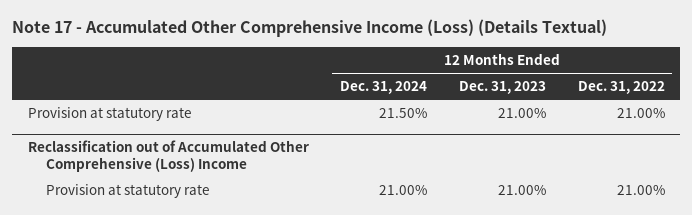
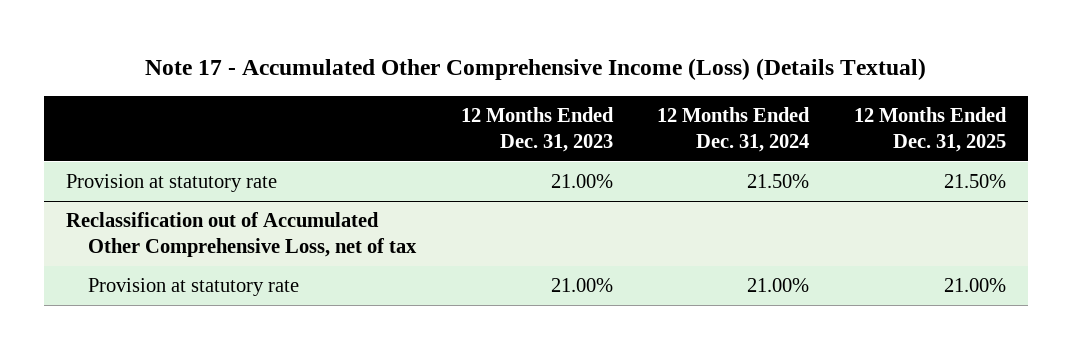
[577,81,665,95] Dec. 31, 2022 -> none
none -> [853,106,1007,152] 12 Months Ended Dec. 31, 2025
[27,140,309,173] Reclassification out of Accumulated Other Comprehensive (Loss) Income -> [65,212,418,258] Reclassification out of Accumulated Other Comprehensive Loss, net of tax

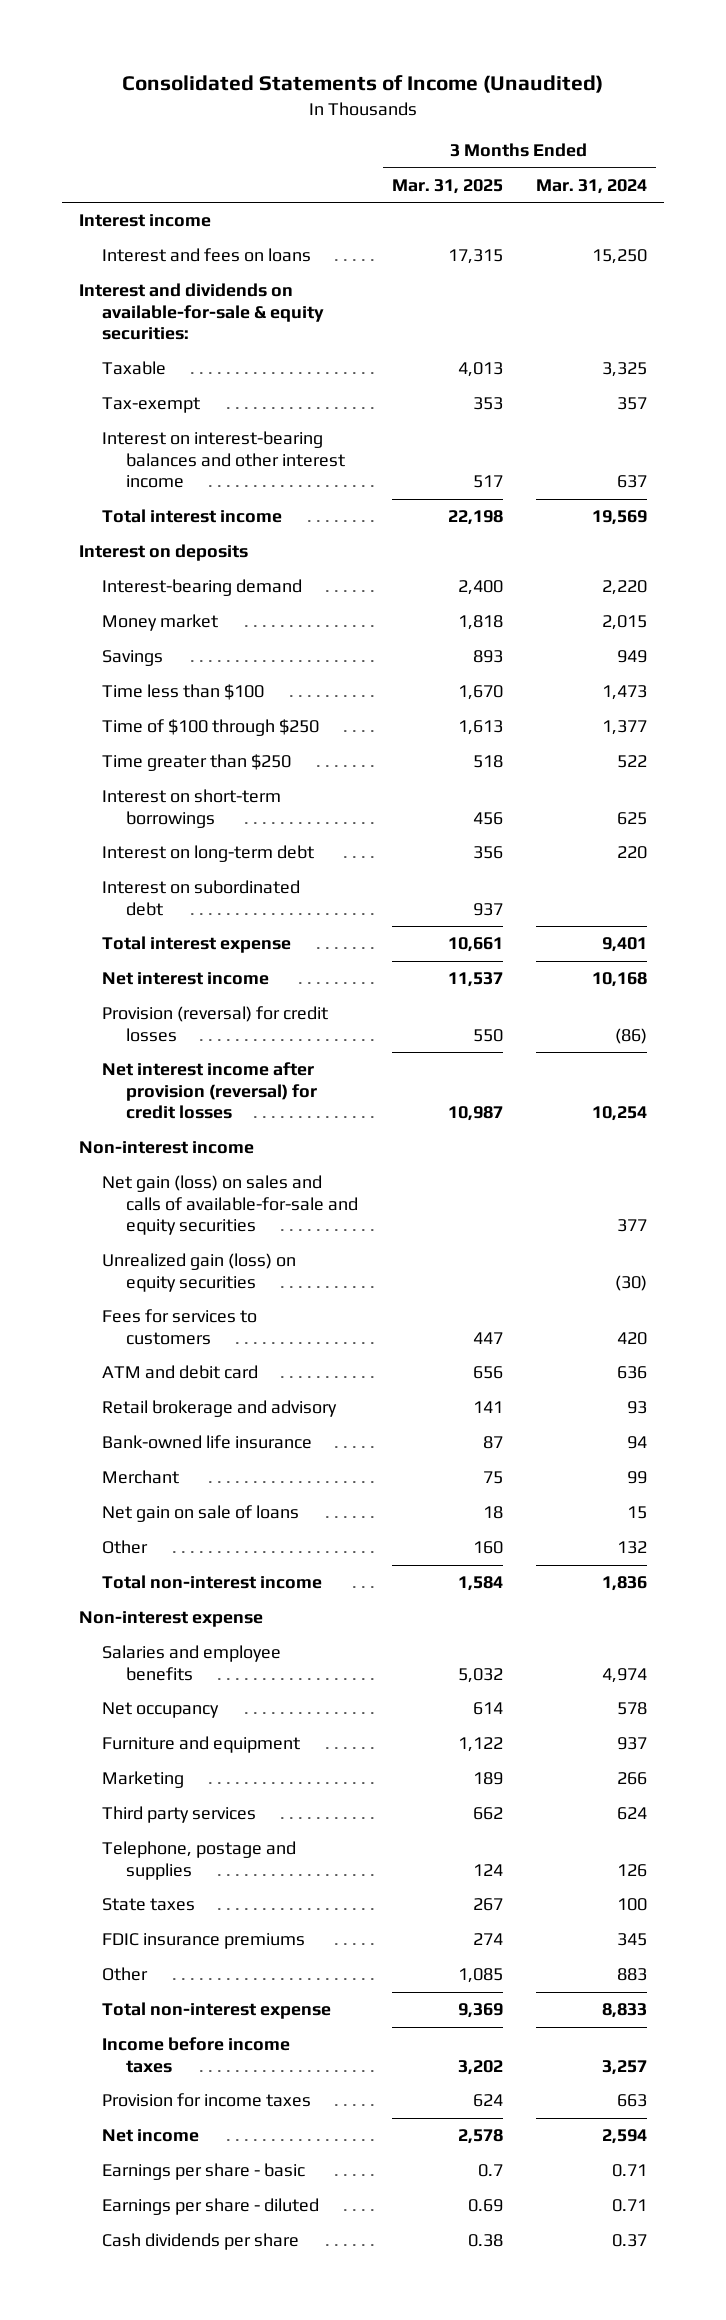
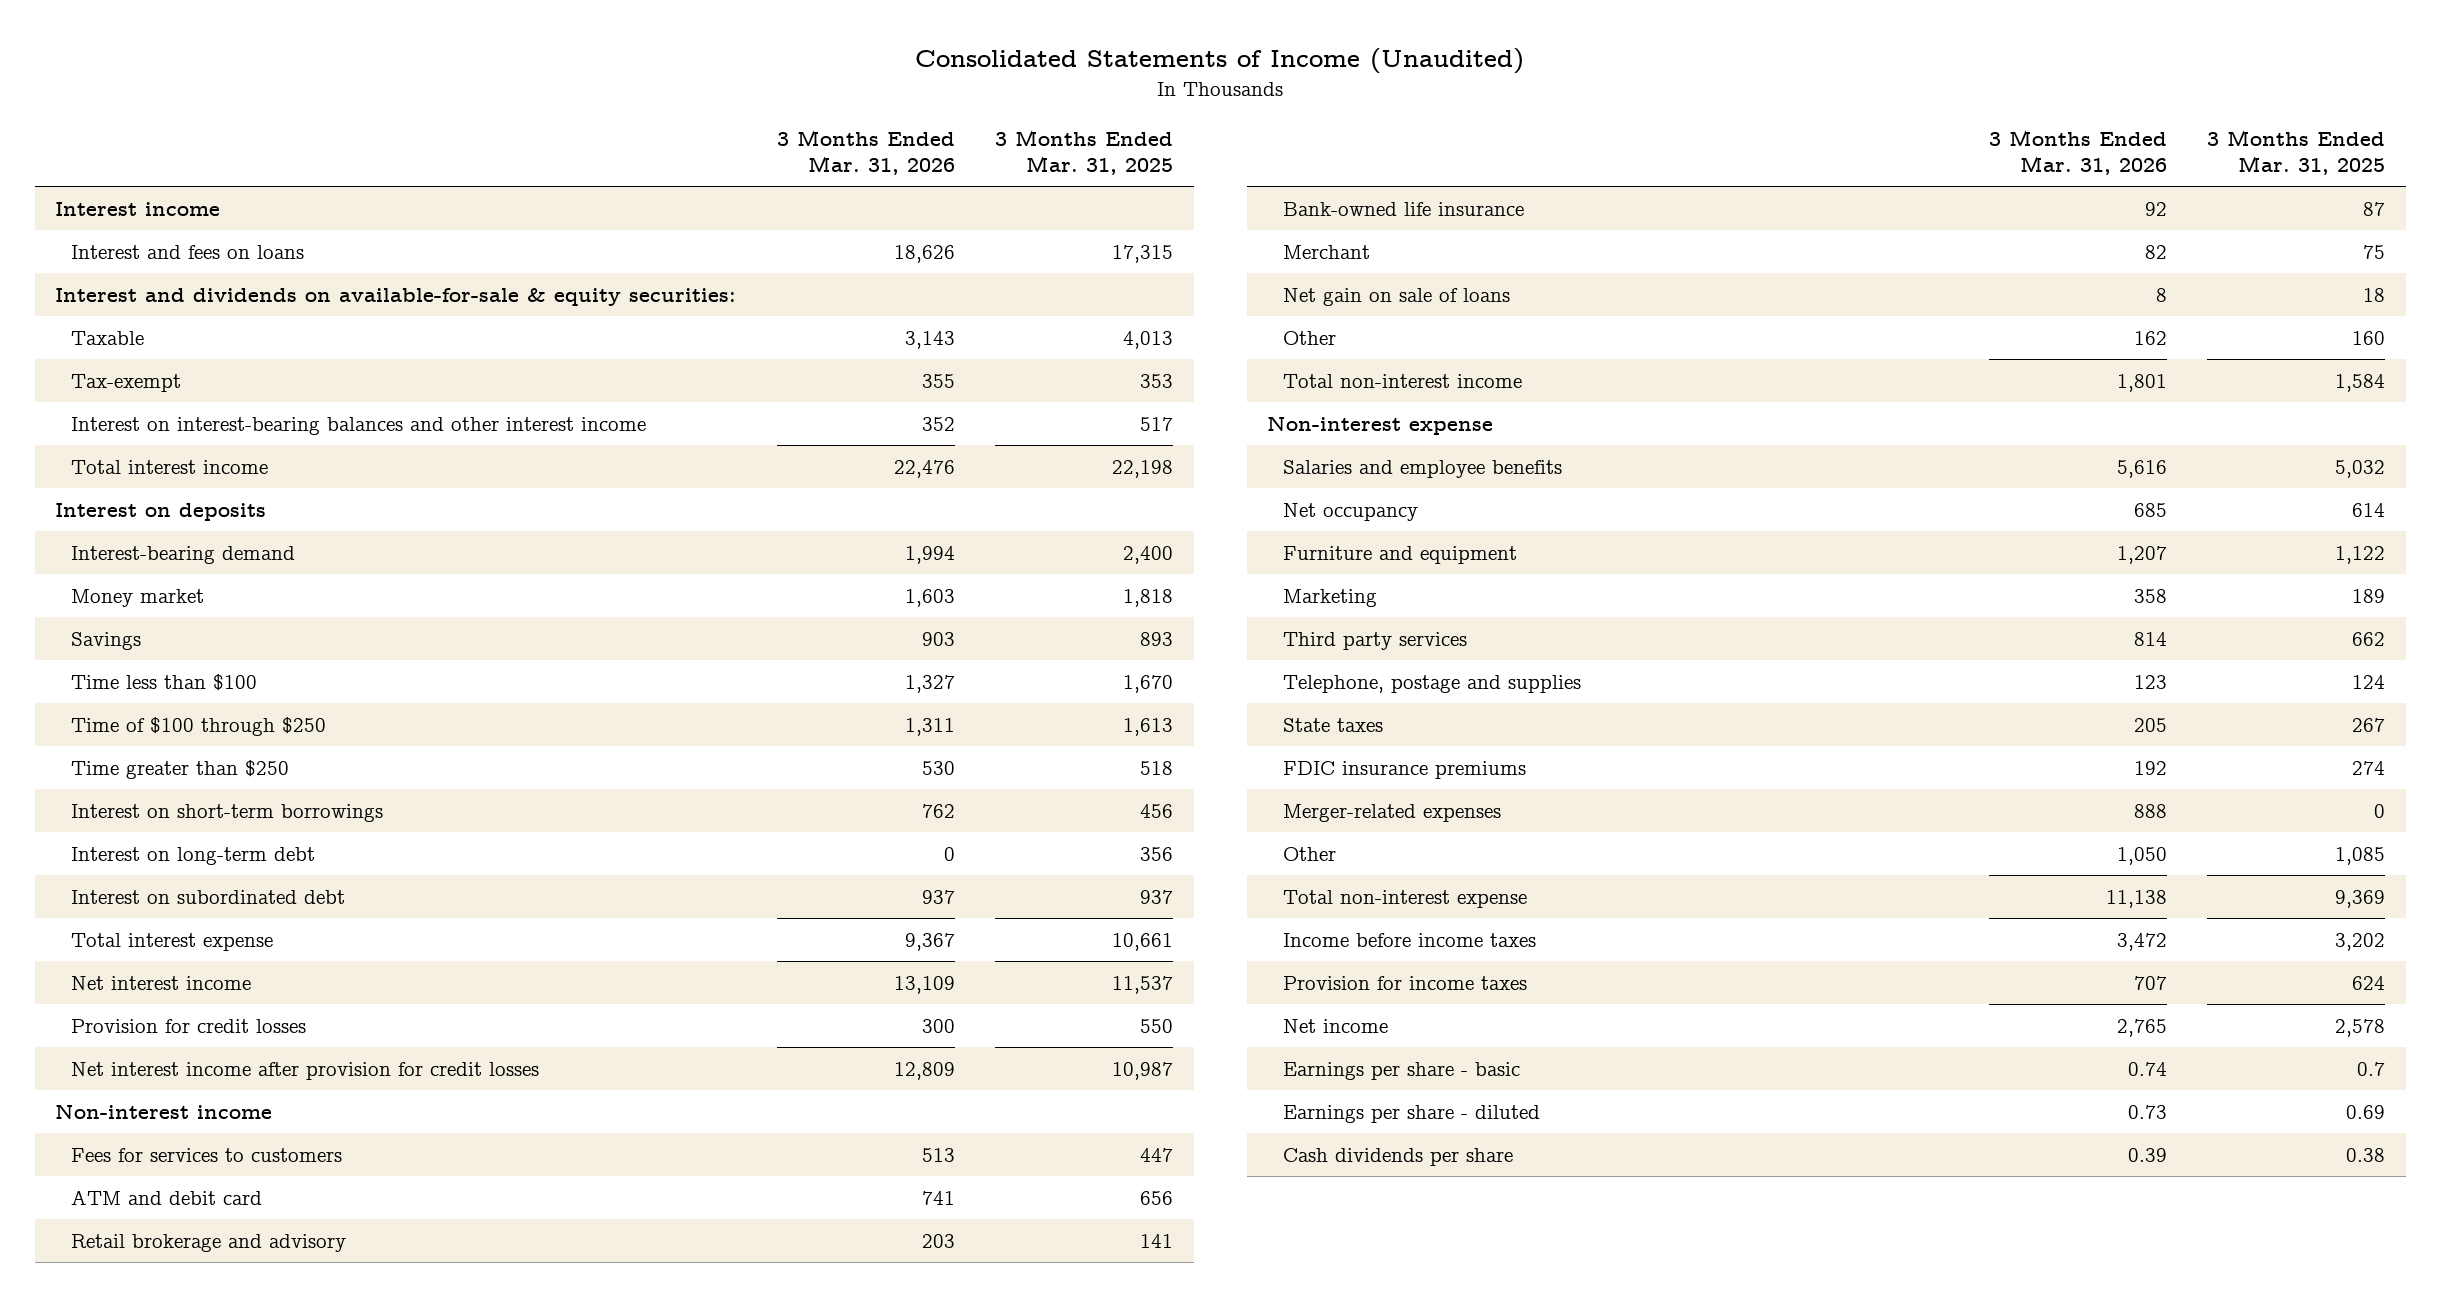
[536,178,648,194] Mar. 31, 2024 -> none
none -> [776,129,955,176] 3 Months Ended Mar. 31, 2026
[102,1006,329,1042] Provision (reversal) for credit losses -> [71,1018,307,1033] Provision for credit losses
[102,1062,318,1120] Net interest income after provision (reversal) for credit losses -> [71,1061,540,1080] Net interest income after provision for credit losses
[102,1175,359,1236] Net gain (loss) on sales and calls of available-for-sale and equity securities -> none
[102,1253,297,1292] Unrealized gain (loss) on equity securities -> none
none -> [1283,803,1502,822] Merger-related expenses

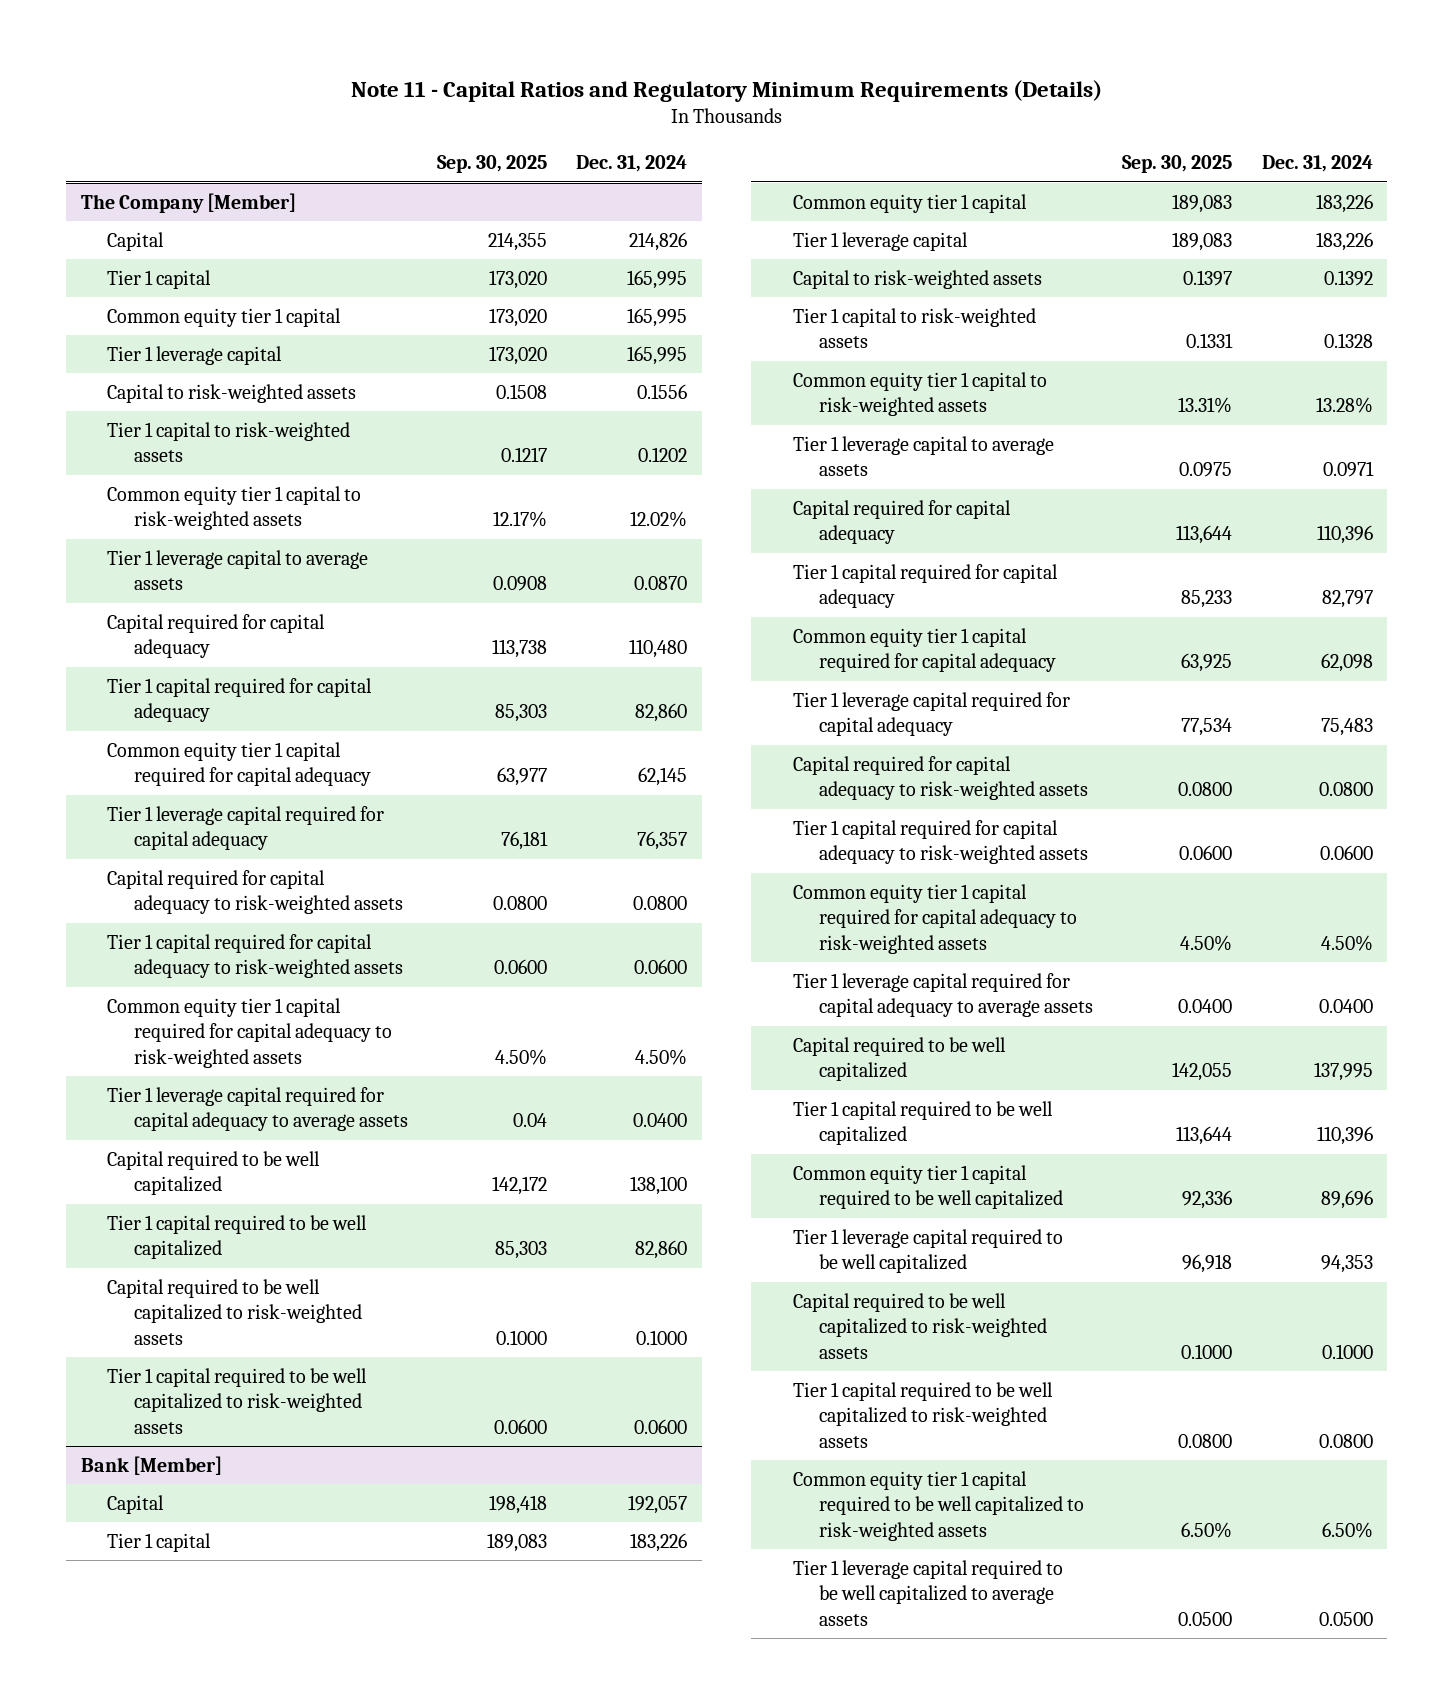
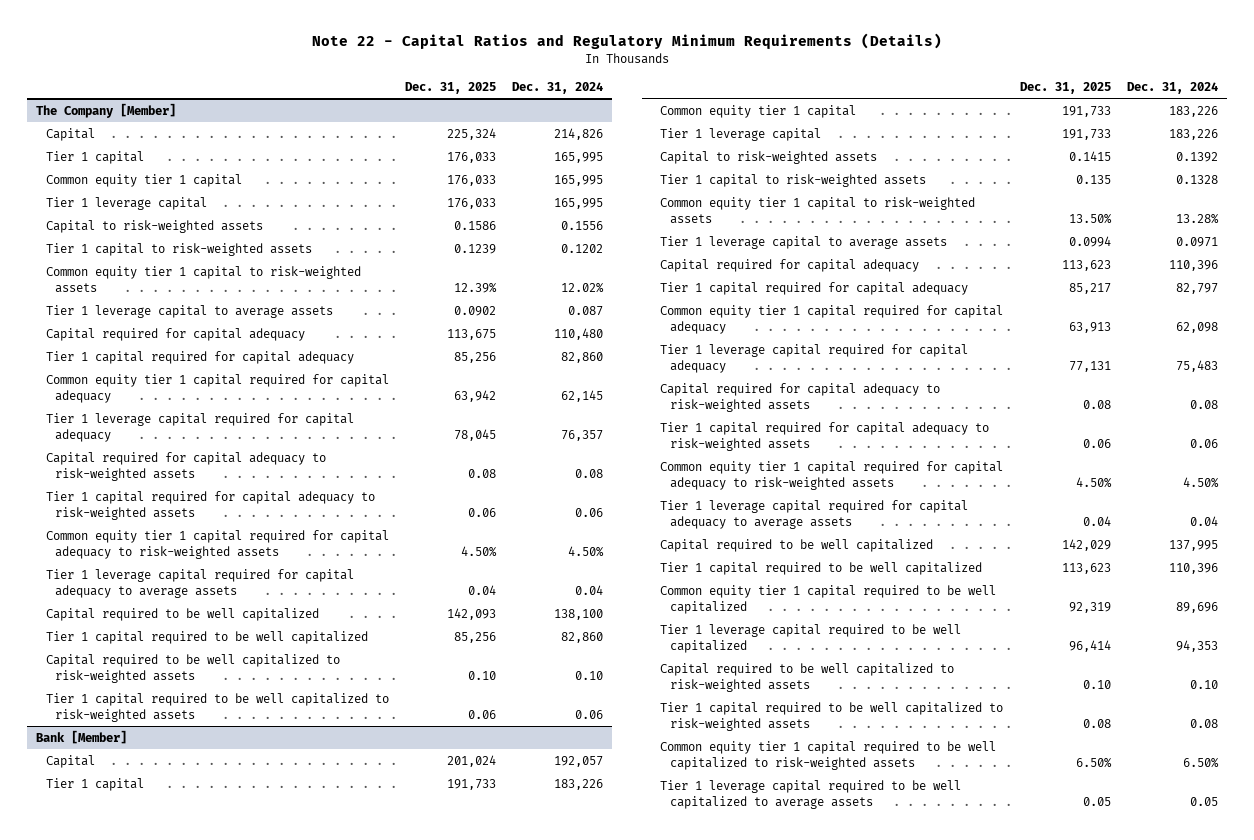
[350,79,1102,102] Note 11 - Capital Ratios and Regulatory Minimum Requirements (Details) -> [311,33,942,50] Note 22 - Capital Ratios and Regulatory Minimum Requirements (Details)
[437,155,548,174] Sep. 30, 2025 -> none
none -> [404,82,496,95] Dec. 31, 2025
[634,576,688,591] 0.0870 -> [568,305,604,316] 0.087
[633,896,688,911] 0.0800 -> [575,468,604,478] 0.08
[634,959,688,975] 0.0600 -> [575,507,604,517] 0.06
[633,1113,688,1128] 0.0400 -> [575,584,604,595] 0.04
[636,1329,688,1345] 0.1000 -> [575,670,604,680] 0.10
[634,1418,688,1434] 0.0600 -> [575,709,604,719] 0.06
[1318,782,1373,797] 0.0800 -> [1190,399,1219,409] 0.08
[1319,845,1373,861] 0.0600 -> [1190,438,1219,448] 0.06
[1318,999,1373,1014] 0.0400 -> [1190,515,1219,526] 0.04
[1321,1343,1373,1359] 0.1000 -> [1190,679,1219,689] 0.10
[1318,1433,1373,1448] 0.0800 -> [1190,718,1219,728] 0.08
[1318,1611,1373,1626] 0.0500 -> [1190,796,1219,806] 0.05

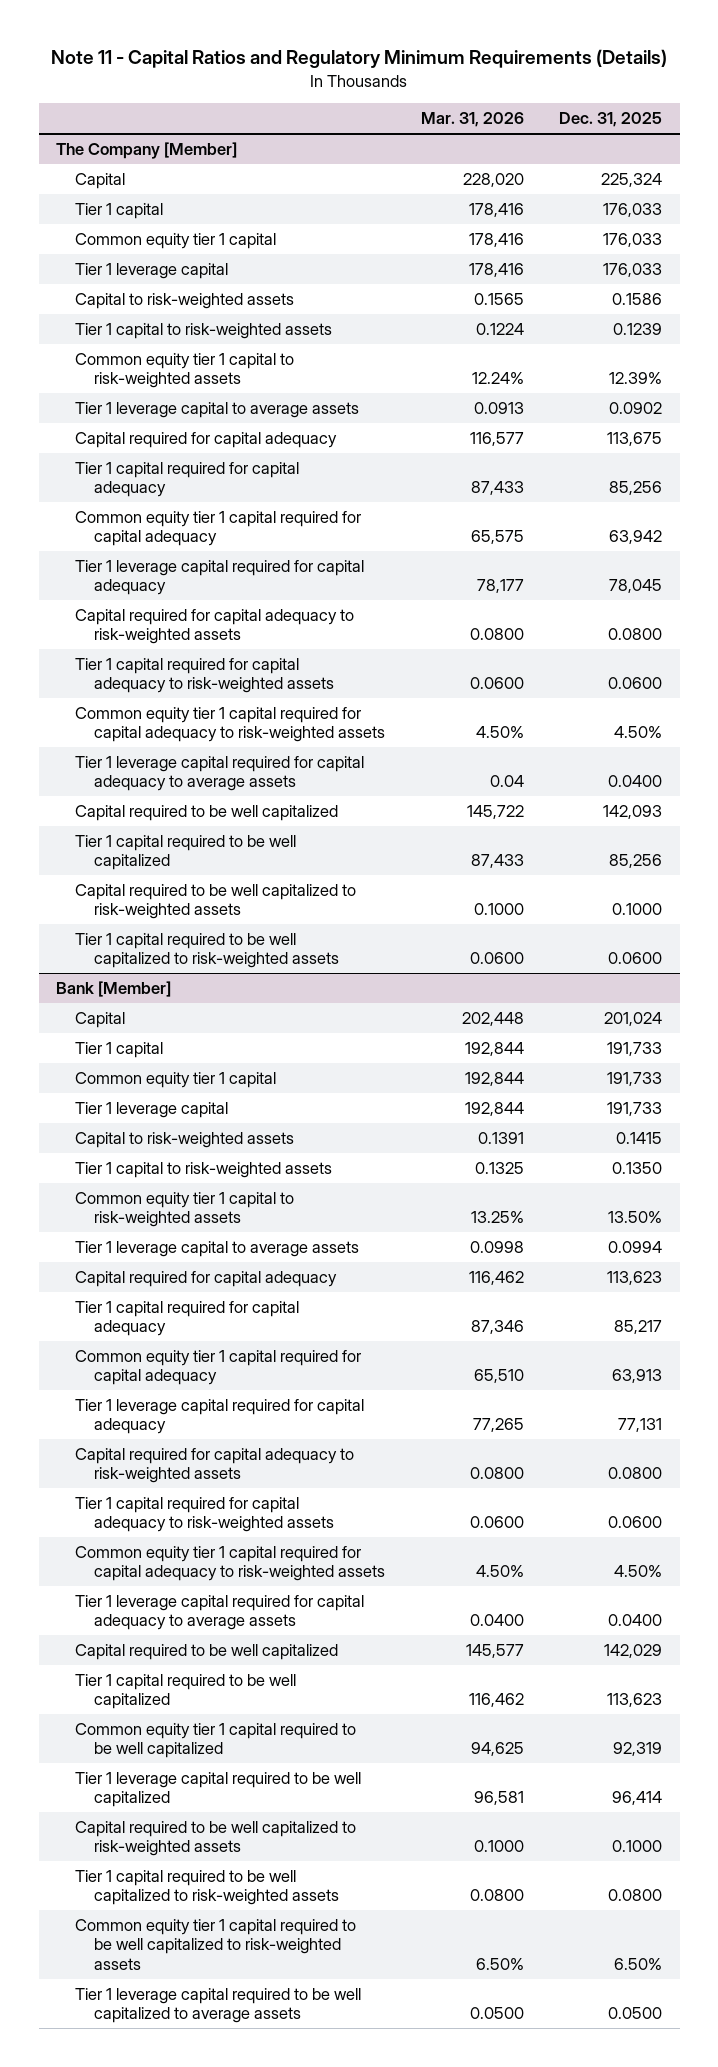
[311,33,942,50] Note 22 - Capital Ratios and Regulatory Minimum Requirements (Details) -> [51,49,668,69] Note 11 - Capital Ratios and Regulatory Minimum Requirements (Details)
[512,82,604,95] Dec. 31, 2024 -> none
none -> [420,112,524,128] Mar. 31, 2026
[467,468,496,478] 0.08 -> [608,628,663,641] 0.0800
[467,507,496,517] 0.06 -> [608,677,663,690] 0.0600
[467,584,496,595] 0.04 -> [608,775,663,788] 0.0400
[467,670,496,680] 0.10 -> [612,903,663,916] 0.1000
[467,709,496,719] 0.06 -> [608,952,663,965] 0.0600
[1075,174,1111,184] 0.135 -> [612,1161,663,1174] 0.1350
[1082,399,1111,409] 0.08 -> [608,1467,663,1480] 0.0800
[1082,438,1111,448] 0.06 -> [608,1516,663,1529] 0.0600
[1082,515,1111,526] 0.04 -> [608,1614,663,1627] 0.0400
[1082,679,1111,689] 0.10 -> [612,1840,663,1853] 0.1000
[1082,718,1111,728] 0.08 -> [608,1889,663,1902] 0.0800
[1082,796,1111,806] 0.05 -> [608,2007,663,2020] 0.0500

